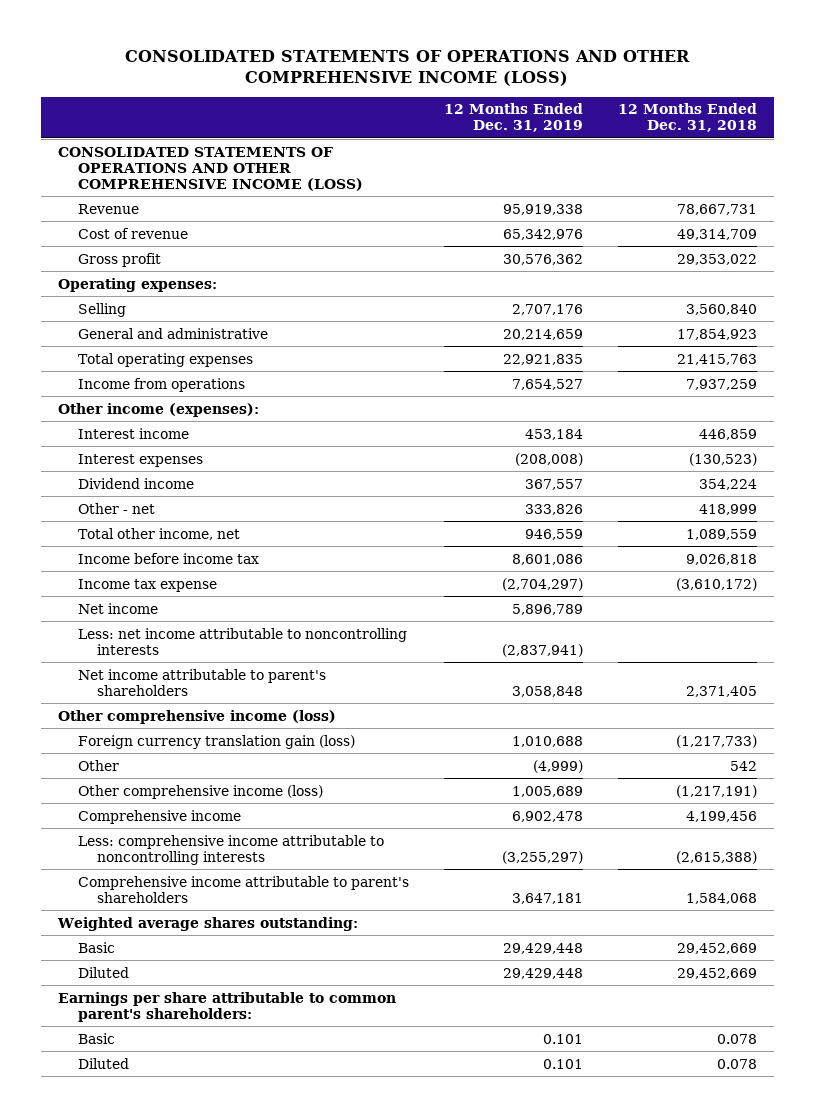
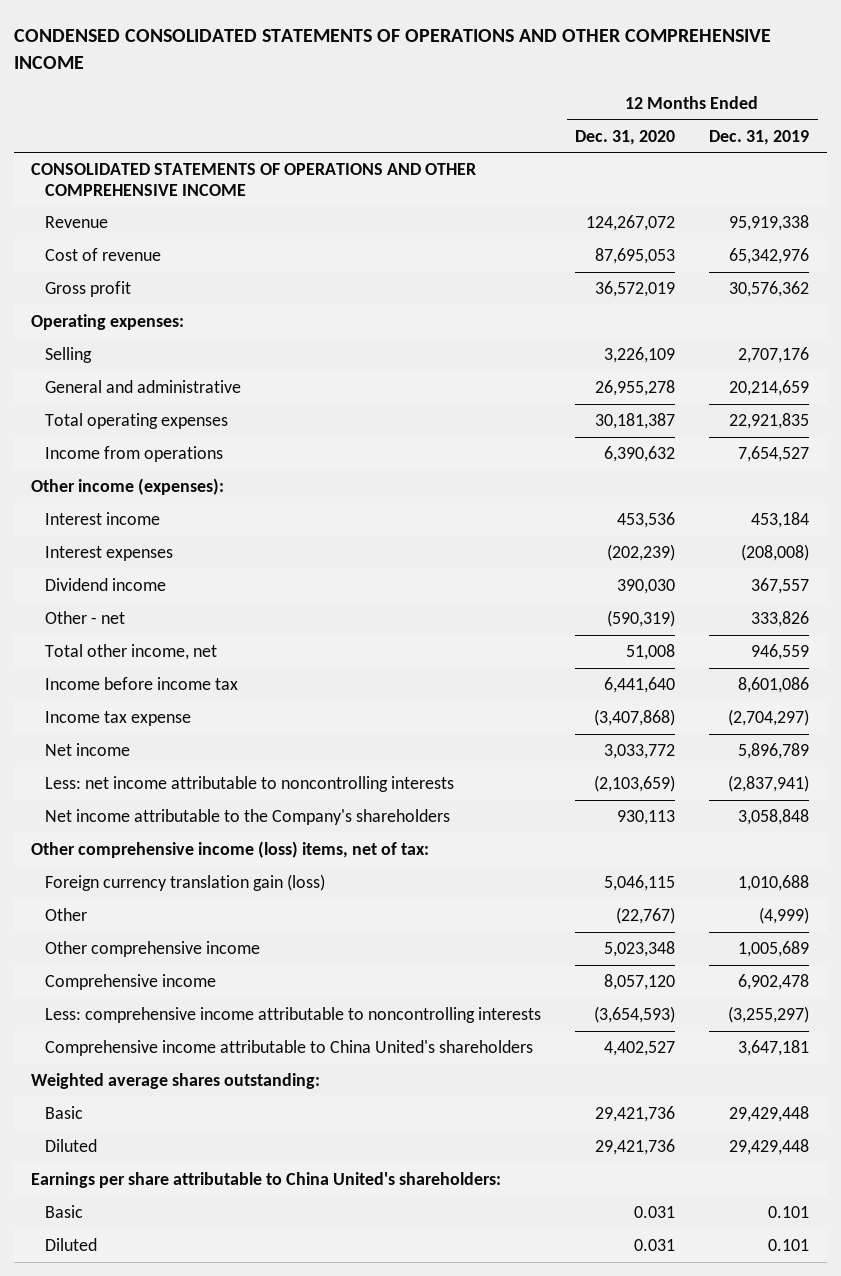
[125,49,691,87] CONSOLIDATED STATEMENTS OF OPERATIONS AND OTHER COMPREHENSIVE INCOME (LOSS) -> [14,28,772,69] CONDENSED CONSOLIDATED STATEMENTS OF OPERATIONS AND OTHER COMPREHENSIVE INCOME
[617,103,757,133] 12 Months Ended Dec. 31, 2018 -> none
none -> [575,129,676,145] Dec. 31, 2020
[58,146,363,191] CONSOLIDATED STATEMENTS OF OPERATIONS AND OTHER COMPREHENSIVE INCOME (LOSS) -> [31,163,477,196] CONSOLIDATED STATEMENTS OF OPERATIONS AND OTHER COMPREHENSIVE INCOME
[77,668,326,696] Net income attributable to parent's shareholders -> [45,809,451,826] Net income attributable to the Company's shareholders
[58,709,337,724] Other comprehensive income (loss) -> [31,841,430,859] Other comprehensive income (loss) items, net of tax:
[77,784,323,799] Other comprehensive income (loss) -> [45,941,261,958] Other comprehensive income
[77,875,409,903] Comprehensive income attributable to parent's shareholders -> [45,1040,534,1057] Comprehensive income attributable to China United's shareholders
[58,991,397,1022] Earnings per share attributable to common parent's shareholders: -> [31,1172,502,1189] Earnings per share attributable to China United's shareholders:

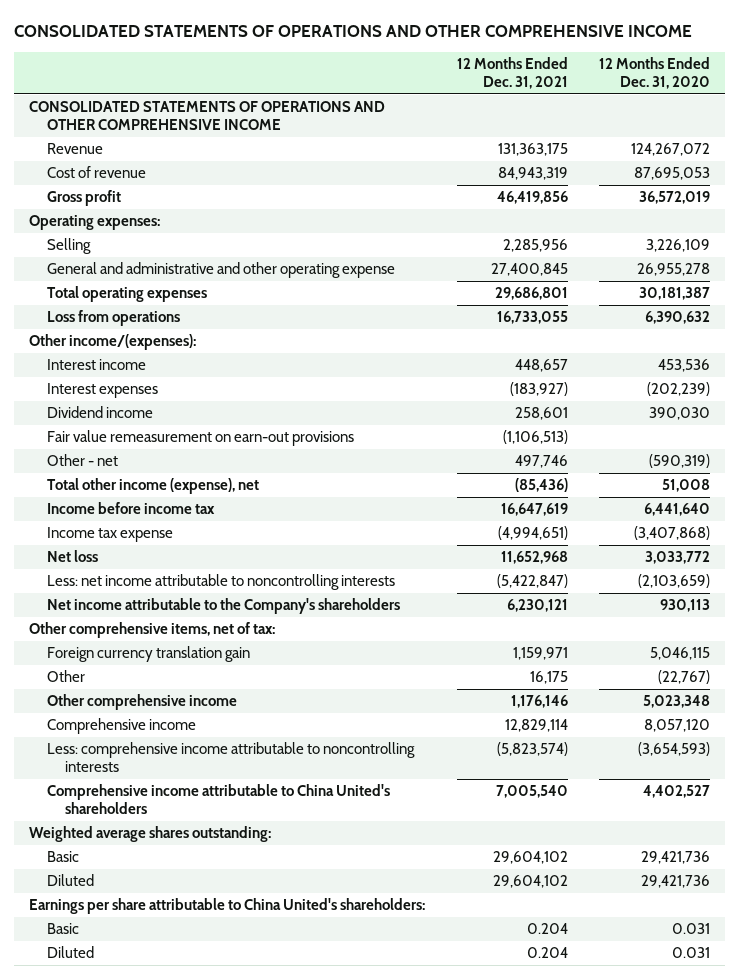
[14,28,772,69] CONDENSED CONSOLIDATED STATEMENTS OF OPERATIONS AND OTHER COMPREHENSIVE INCOME -> [13,25,692,38] CONSOLIDATED STATEMENTS OF OPERATIONS AND OTHER COMPREHENSIVE INCOME
[709,129,810,145] Dec. 31, 2019 -> none
none -> [456,57,568,89] 12 Months Ended Dec. 31, 2021
[45,380,242,394] General and administrative -> [47,262,396,279] General and administrative and other operating expense
[45,446,224,463] Income from operations -> [47,310,181,327] Loss from operations
[31,478,225,496] Other income (expenses): -> [29,334,197,351] Other income/(expenses):
none -> [47,430,355,447] Fair value remeasurement on earn-out provisions
[45,644,218,661] Total other income, net -> [47,478,260,495] Total other income (expense), net
[45,743,131,757] Net income -> [47,550,99,563] Net loss
[31,841,430,859] Other comprehensive income (loss) items, net of tax: -> [29,622,276,639] Other comprehensive items, net of tax:
[45,874,326,892] Foreign currency translation gain (loss) -> [47,646,251,663] Foreign currency translation gain

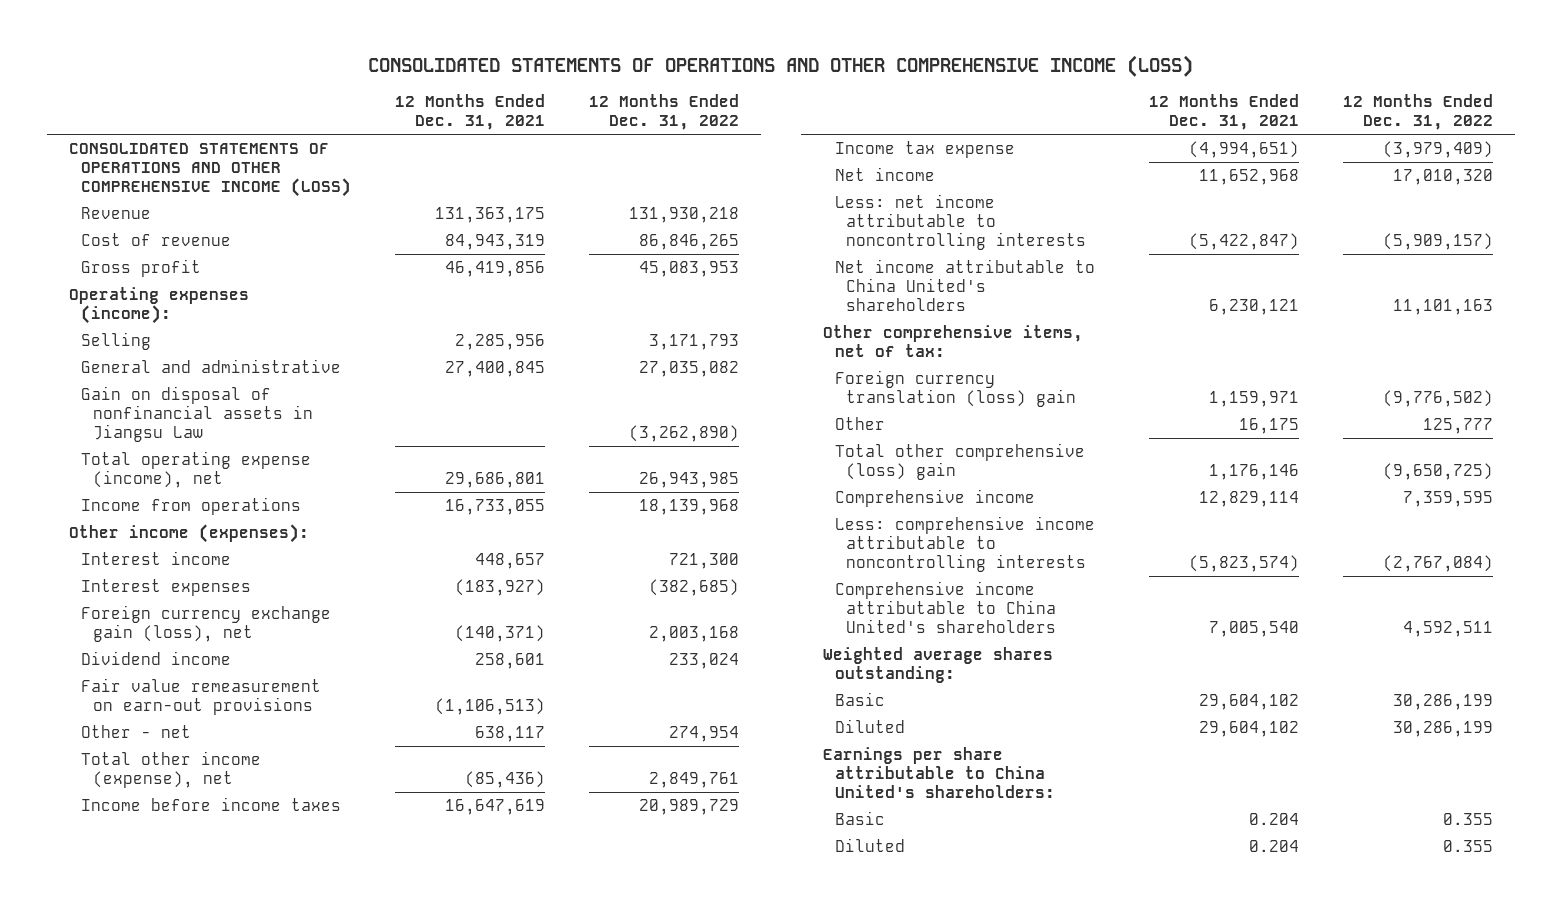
[13,25,692,38] CONSOLIDATED STATEMENTS OF OPERATIONS AND OTHER COMPREHENSIVE INCOME -> [367,55,1193,78] CONSOLIDATED STATEMENTS OF OPERATIONS AND OTHER COMPREHENSIVE INCOME (LOSS)
[598,57,710,89] 12 Months Ended Dec. 31, 2020 -> none
none -> [588,94,739,131] 12 Months Ended Dec. 31, 2022
[29,101,386,130] CONSOLIDATED STATEMENTS OF OPERATIONS AND OTHER COMPREHENSIVE INCOME -> [69,143,351,197] CONSOLIDATED STATEMENTS OF OPERATIONS AND OTHER COMPREHENSIVE INCOME (LOSS)
[29,215,161,231] Operating expenses: -> [69,287,250,324] Operating expenses (income):
[47,262,396,279] General and administrative and other operating expense -> [80,359,341,374] General and administrative
none -> [80,386,313,442] Gain on disposal of nonfinancial assets in Jiangsu Law
[47,286,208,303] Total operating expenses -> [80,451,311,488] Total operating expense (income), net
[47,310,181,327] Loss from operations -> [80,497,301,516] Income from operations
[29,334,197,351] Other income/(expenses): -> [69,524,310,544] Other income (expenses):
none -> [80,605,331,642] Foreign currency exchange gain (loss), net
[514,455,568,469] 497,746 -> [474,726,545,743] 638,117
[47,502,216,515] Income before income tax -> [80,797,341,812] Income before income taxes
[47,550,99,563] Net loss -> [834,167,935,182] Net income
[47,598,401,615] Net income attributable to the Company's shareholders -> [834,259,1095,311] Net income attributable to China United's shareholders
[47,646,251,663] Foreign currency translation gain -> [834,370,1077,407] Foreign currency translation (loss) gain
[47,694,238,711] Other comprehensive income -> [834,443,1085,480] Total other comprehensive (loss) gain

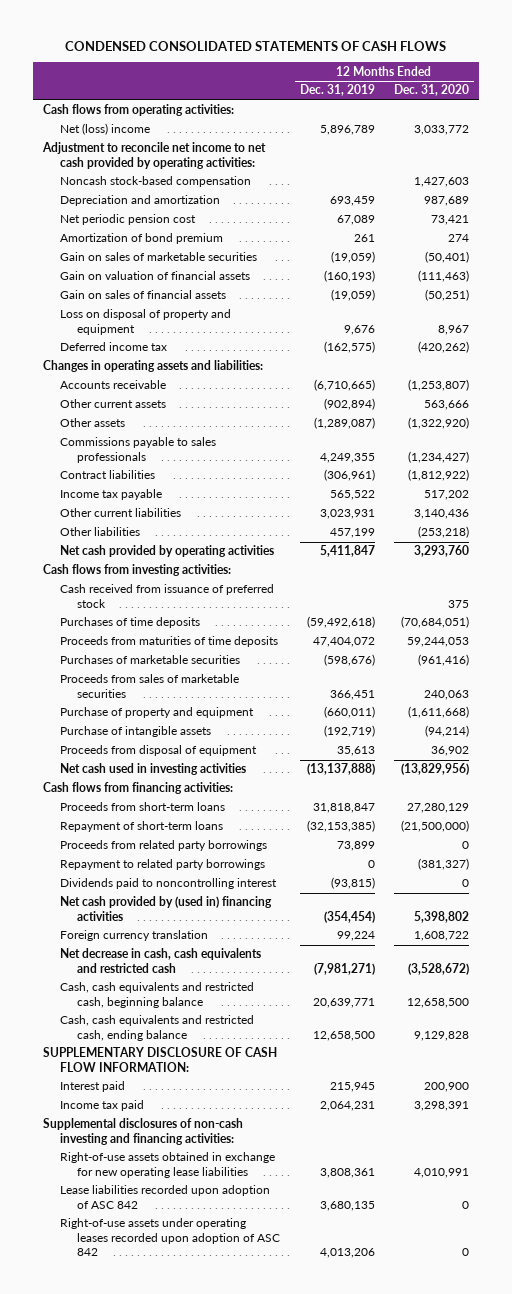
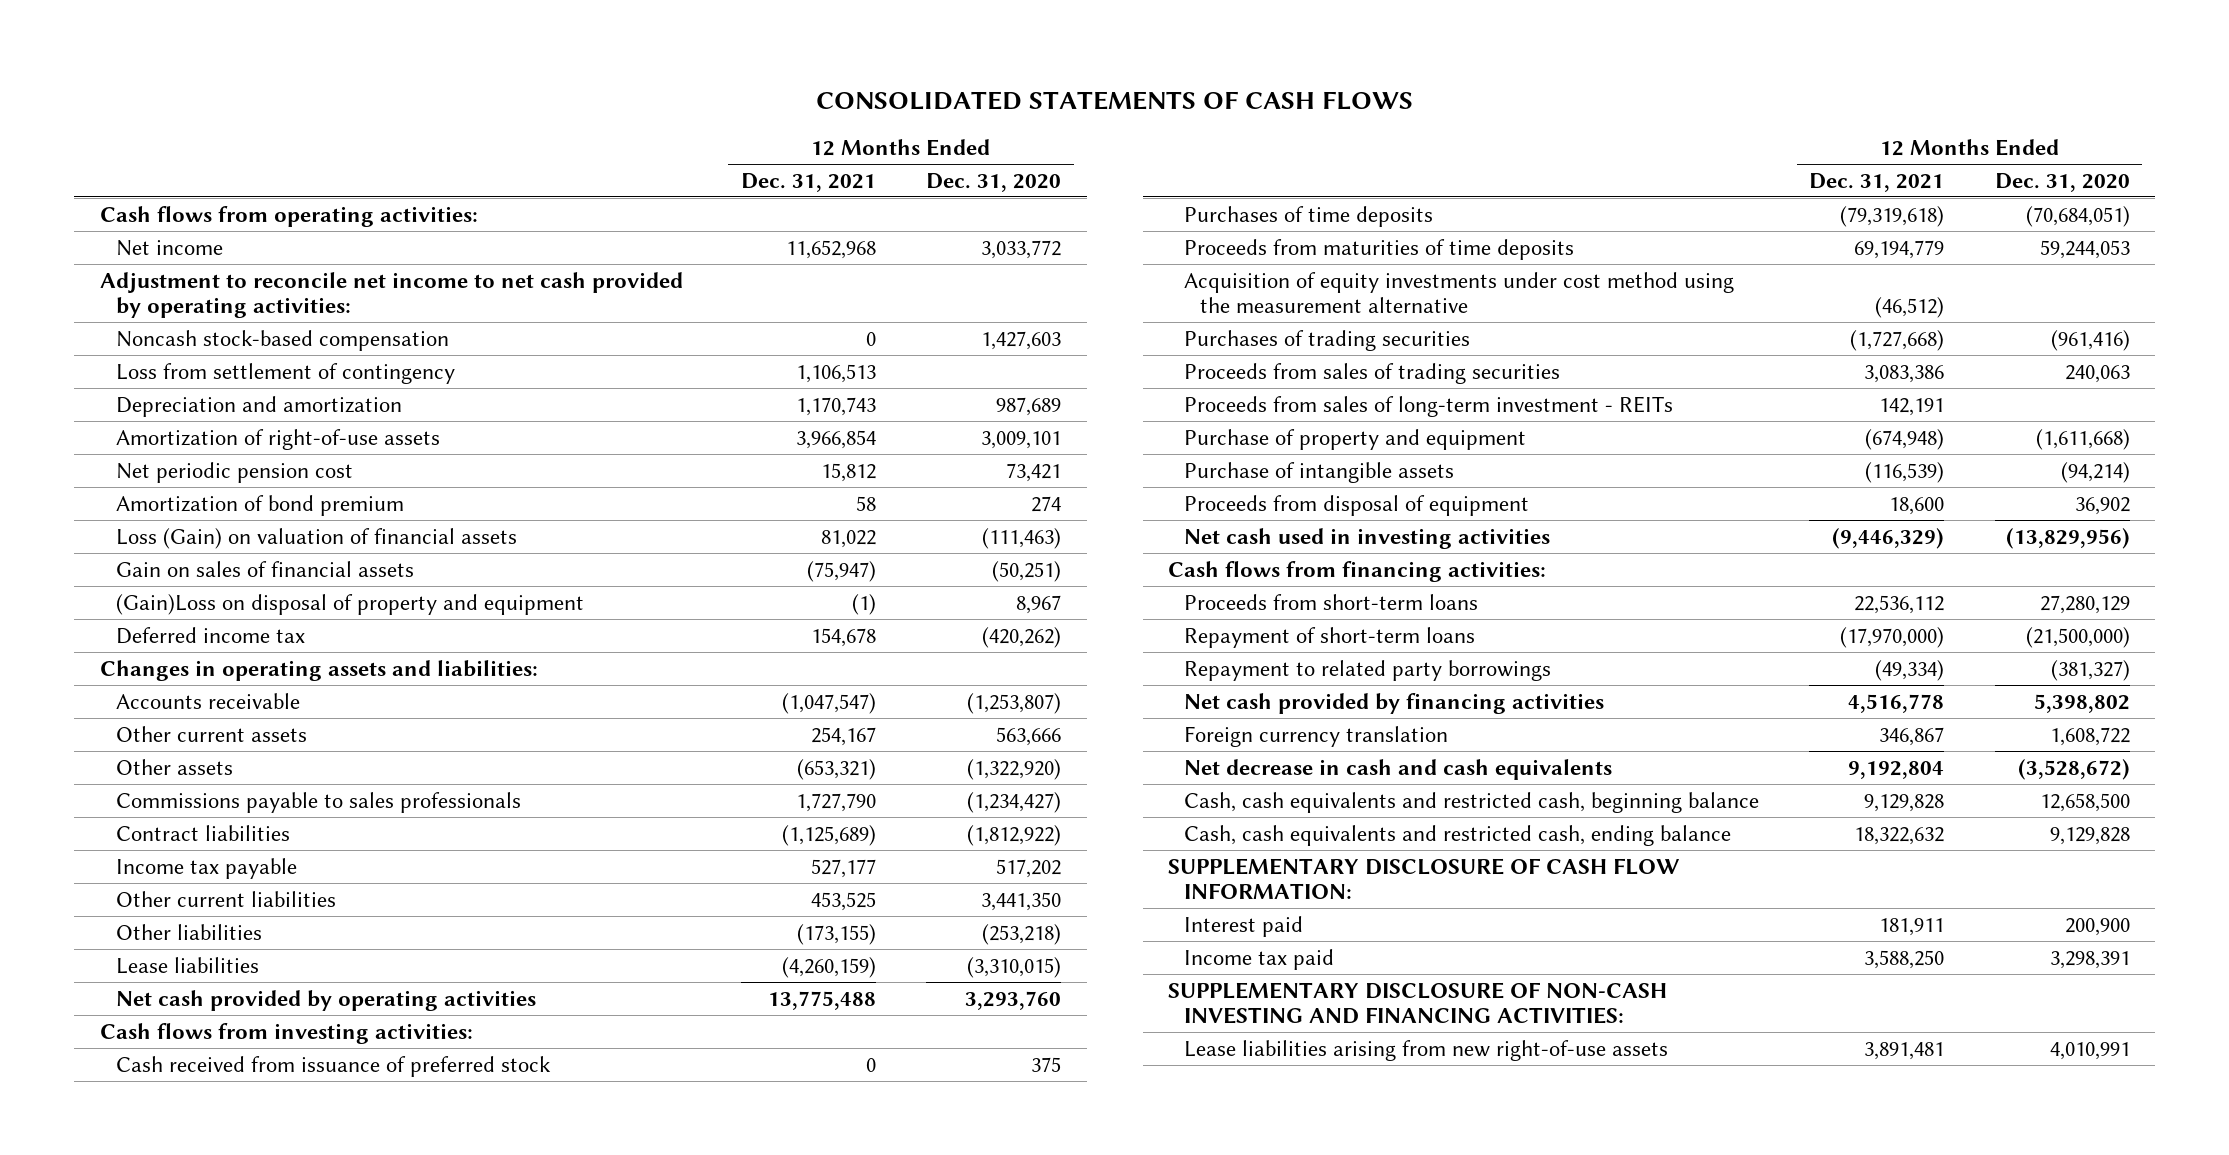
[65,41,447,52] CONDENSED CONSOLIDATED STATEMENTS OF CASH FLOWS -> [815,91,1413,111] CONSOLIDATED STATEMENTS OF CASH FLOWS
[299,84,375,97] Dec. 31, 2019 -> none
none -> [741,172,877,192] Dec. 31, 2021
[60,123,151,136] Net (loss) income -> [115,239,223,256] Net income
none -> [115,362,455,384] Loss from settlement of contingency
none -> [115,428,440,450] Amortization of right-of-use assets
[60,252,258,262] Gain on sales of marketable securities -> none
[60,271,251,281] Gain on valuation of financial assets -> [115,527,517,549] Loss (Gain) on valuation of financial assets
[60,309,232,335] Loss on disposal of property and equipment -> [115,593,584,615] (Gain)Loss on disposal of property and equipment
[414,509,470,520] 3,140,436 -> [981,891,1062,911] 3,441,350
none -> [115,956,259,974] Lease liabilities
none -> [1183,271,1734,314] Acquisition of equity investments under cost method using the measurement alternative
[60,655,241,665] Purchases of marketable securities -> [1183,329,1470,351] Purchases of trading securities
[60,674,240,698] Proceeds from sales of marketable securities -> [1183,362,1560,384] Proceeds from sales of trading securities
none -> [1183,395,1673,417] Proceeds from sales of long-term investment - REITs
[60,840,268,852] Proceeds from related party borrowings -> none
[60,878,278,890] Dividends paid to noncontrolling interest -> none
[60,896,273,921] Net cash provided by (used in) financing activities -> [1183,692,1604,714] Net cash provided by financing activities
[60,948,262,973] Net decrease in cash, cash equivalents and restricted cash -> [1183,758,1612,780] Net decrease in cash and cash equivalents
[60,1185,271,1209] Lease liabilities recorded upon adoption of ASC 842 -> none
[60,1218,281,1257] Right-of-use assets under operating leases recorded upon adoption of ASC 842 -> none
[43,1118,244,1145] Supplemental disclosures of non-cash investing and financing activities: -> [1167,981,1667,1025] SUPPLEMENTARY DISCLOSURE OF NON-CASH INVESTING AND FINANCING ACTIVITIES:
[60,1152,276,1178] Right-of-use assets obtained in exchange for new operating lease liabilities -> [1183,1039,1668,1061] Lease liabilities arising from new right-of-use assets

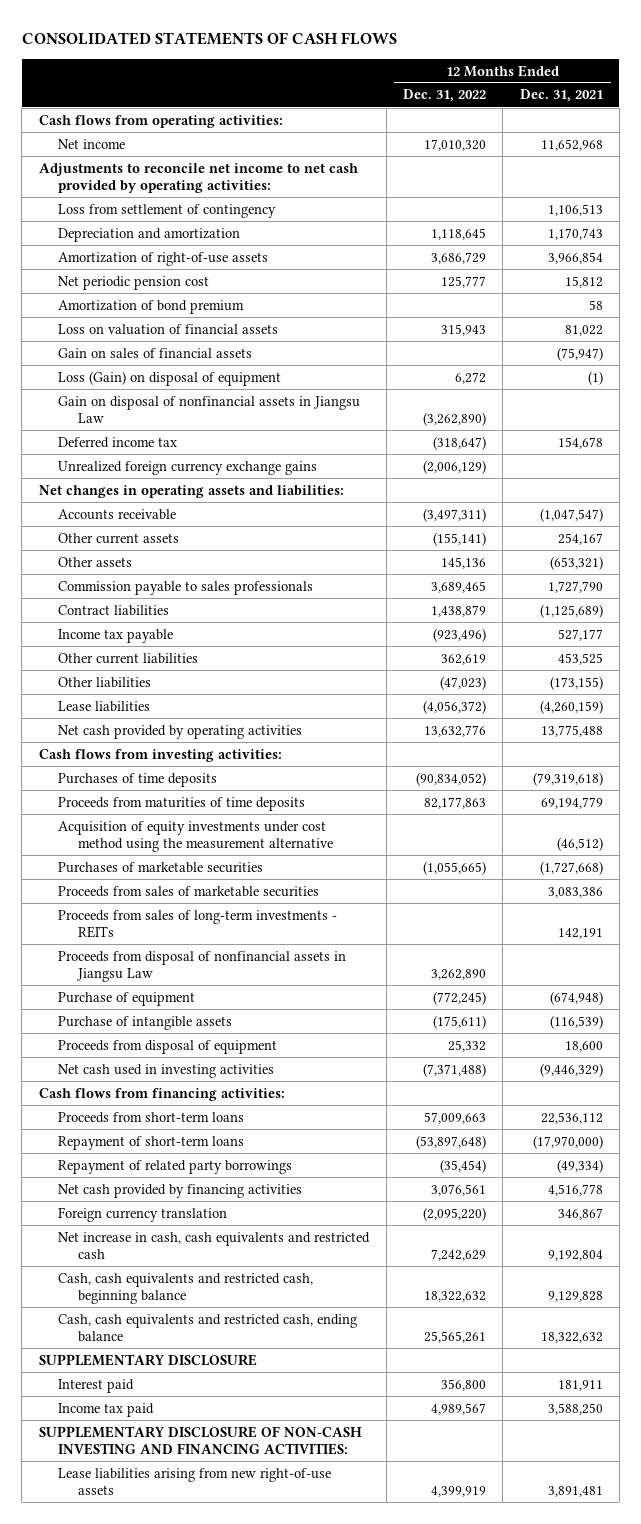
[926,172,1062,192] Dec. 31, 2020 -> none
none -> [402,89,486,103] Dec. 31, 2022
[115,329,449,351] Noncash stock-based compensation -> none
[99,271,683,319] Adjustment to reconcile net income to net cash provided by operating activities: -> [38,162,358,193] Adjustments to reconcile net income to net cash provided by operating activities:
[115,527,517,549] Loss (Gain) on valuation of financial assets -> [58,323,279,335] Loss on valuation of financial assets
[115,593,584,615] (Gain)Loss on disposal of property and equipment -> [58,370,282,386] Loss (Gain) on disposal of equipment
none -> [58,395,361,423] Gain on disposal of nonfinancial assets in Jiangsu Law
none -> [58,460,318,475] Unrealized foreign currency exchange gains
[99,659,538,681] Changes in operating assets and liabilities: -> [38,484,344,498] Net changes in operating assets and liabilities:
[115,791,521,813] Commissions payable to sales professionals -> [58,580,314,595] Commission payable to sales professionals
[115,1055,551,1077] Cash received from issuance of preferred stock -> none
[1183,329,1470,351] Purchases of trading securities -> [58,861,264,873] Purchases of marketable securities
[1183,362,1560,384] Proceeds from sales of trading securities -> [58,885,320,897] Proceeds from sales of marketable securities
[1183,395,1673,417] Proceeds from sales of long-term investment - REITs -> [58,909,338,938] Proceeds from sales of long-term investments - REITs
none -> [58,950,347,982] Proceeds from disposal of nonfinancial assets in Jiangsu Law
[1183,428,1526,450] Purchase of property and equipment -> [58,991,196,1006] Purchase of equipment
[1183,659,1551,681] Repayment to related party borrowings -> [58,1159,293,1174] Repayment of related party borrowings
[1183,758,1612,780] Net decrease in cash and cash equivalents -> [58,1231,371,1259] Net increase in cash, cash equivalents and restricted cash
[1167,857,1680,900] SUPPLEMENTARY DISCLOSURE OF CASH FLOW INFORMATION: -> [38,1353,257,1366] SUPPLEMENTARY DISCLOSURE

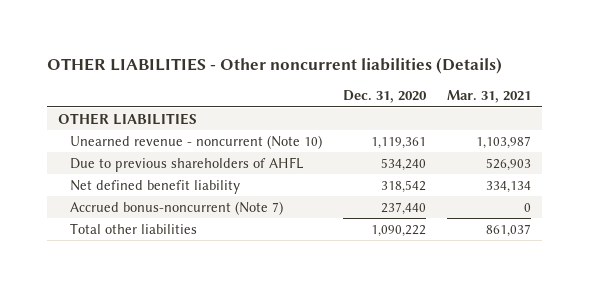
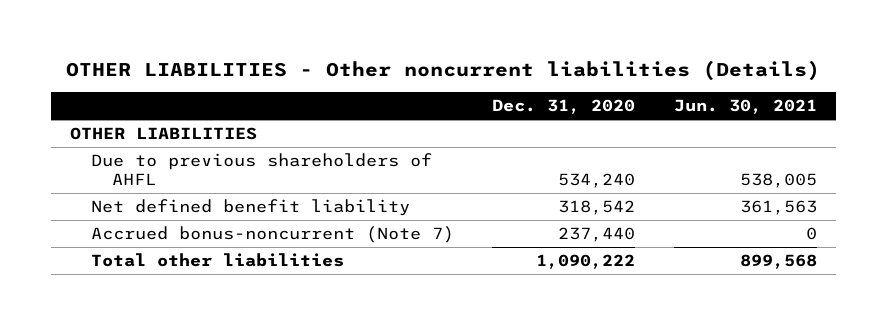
[447,90,532,104] Mar. 31, 2021 -> none
none -> [673,99,817,115] Jun. 30, 2021
[69,134,322,149] Unearned revenue - noncurrent (Note 10) -> none

